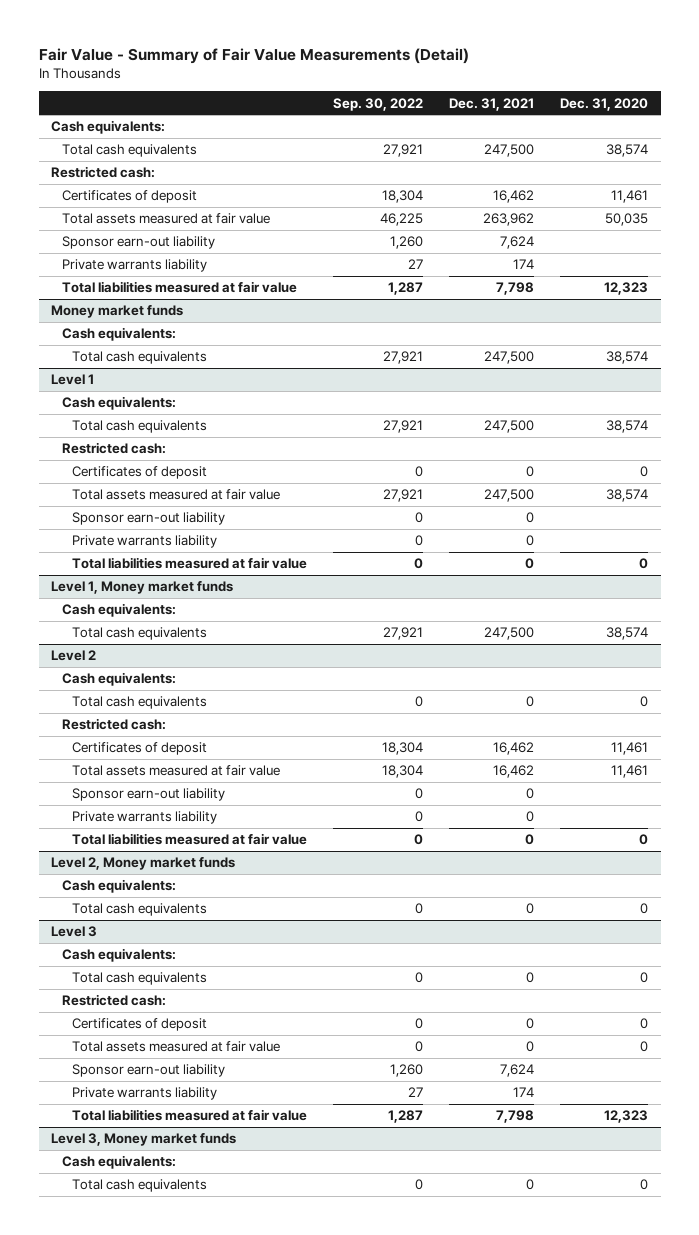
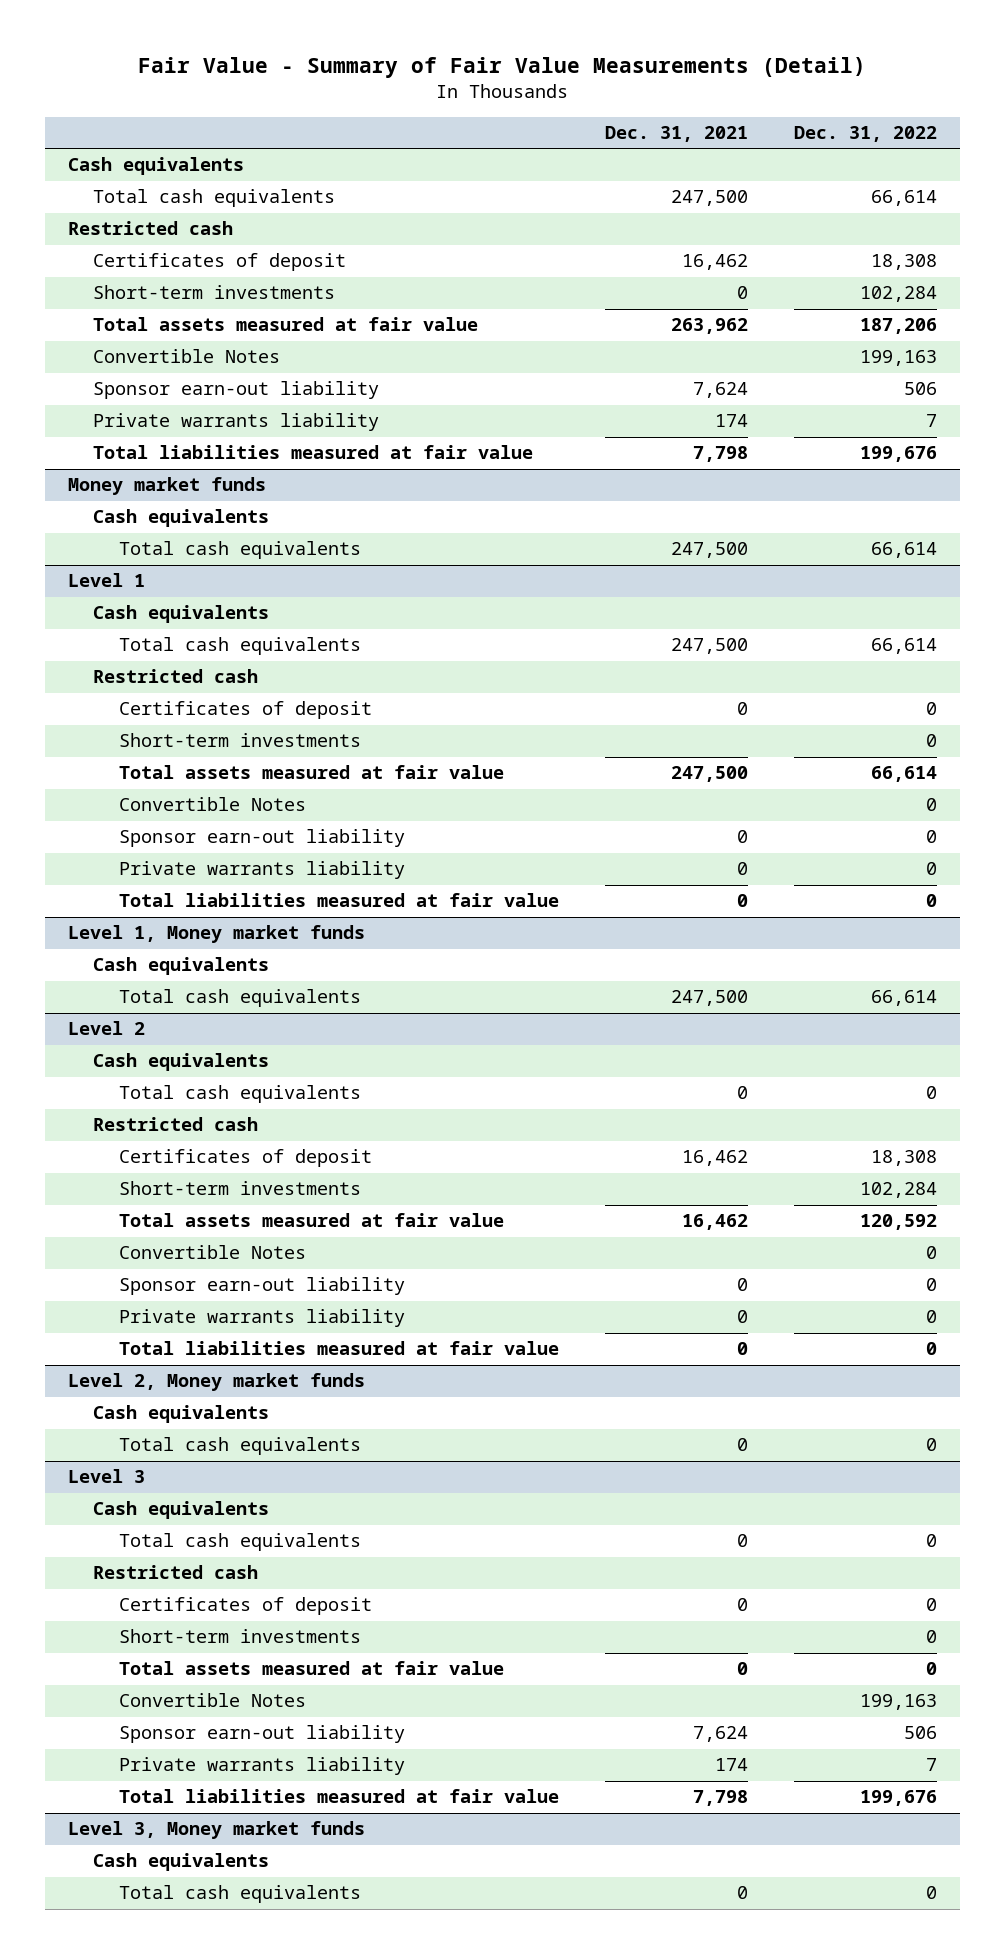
[332,97,423,111] Sep. 30, 2022 -> none
[559,97,648,111] Dec. 31, 2020 -> none
none -> [793,126,937,143] Dec. 31, 2022
[51,120,166,135] Cash equivalents: -> [67,157,244,176] Cash equivalents
[51,166,156,179] Restricted cash: -> [67,221,233,236] Restricted cash
none -> [93,285,336,300] Short-term investments
none -> [93,349,281,364] Convertible Notes
[61,327,176,342] Cash equivalents: -> [93,509,270,528] Cash equivalents
[61,396,176,411] Cash equivalents: -> [93,605,270,624] Cash equivalents
[61,442,166,455] Restricted cash: -> [93,669,259,684] Restricted cash
none -> [119,733,362,748] Short-term investments
none -> [119,797,307,812] Convertible Notes
[61,603,176,618] Cash equivalents: -> [93,957,270,976] Cash equivalents
[61,672,176,687] Cash equivalents: -> [93,1053,270,1072] Cash equivalents
[61,718,166,731] Restricted cash: -> [93,1117,259,1132] Restricted cash
none -> [119,1181,362,1196] Short-term investments
none -> [119,1245,307,1260] Convertible Notes
[61,879,176,894] Cash equivalents: -> [93,1405,270,1424] Cash equivalents
[61,948,176,963] Cash equivalents: -> [93,1501,270,1520] Cash equivalents
[61,994,166,1007] Restricted cash: -> [93,1565,259,1580] Restricted cash
none -> [119,1629,362,1644] Short-term investments
none -> [119,1693,307,1708] Convertible Notes
[61,1155,176,1170] Cash equivalents: -> [93,1853,270,1872] Cash equivalents

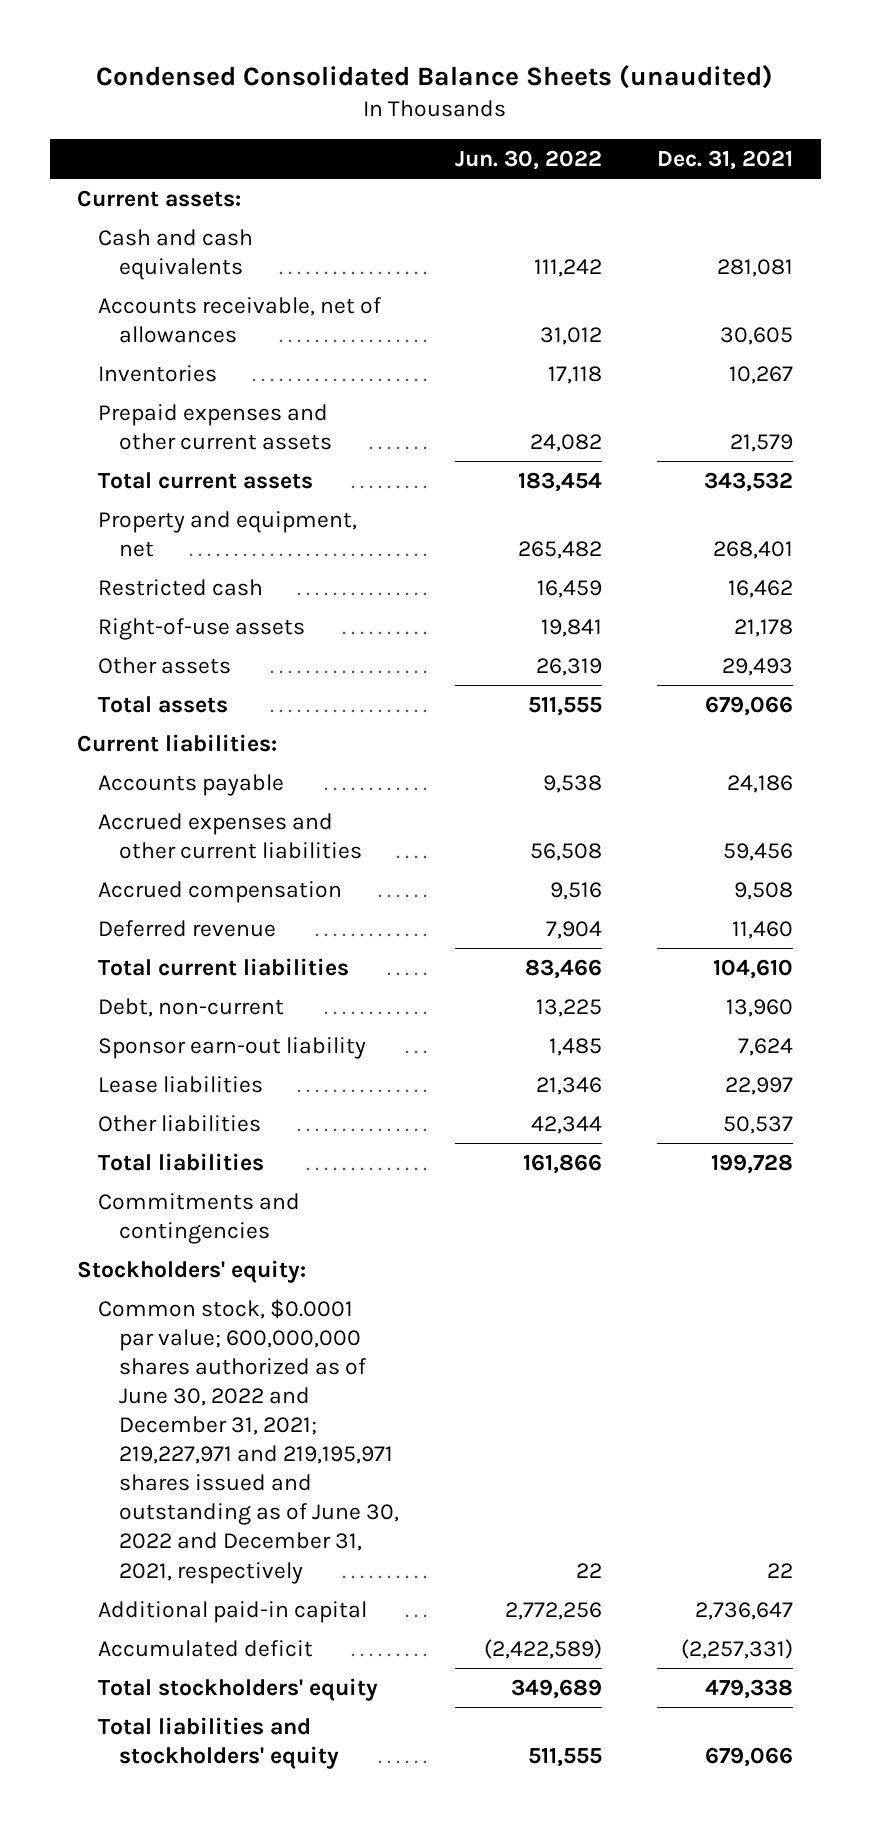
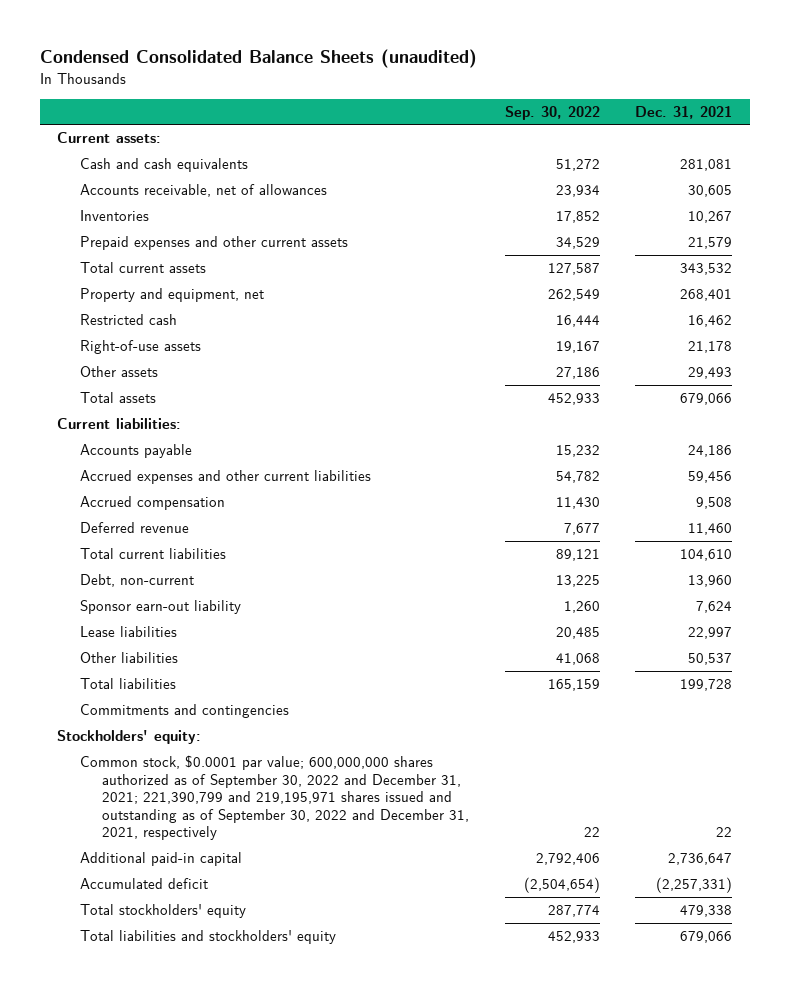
[454,149,602,170] Jun. 30, 2022 -> none
none -> [504,105,600,120] Sep. 30, 2022
[98,1298,399,1584] Common stock, $0.0001 par value; 600,000,000 shares authorized as of June 30, 2022 and December 31, 2021; 219,227,971 and 219,195,971 shares issued and outstanding as of June 30, 2022 and December 31, 2021, respectively -> [79,755,470,841] Common stock, $0.0001 par value; 600,000,000 shares authorized as of September 30, 2022 and December 31, 2021; 221,390,799 and 219,195,971 shares issued and outstanding as of September 30, 2022 and December 31, 2021, respectively

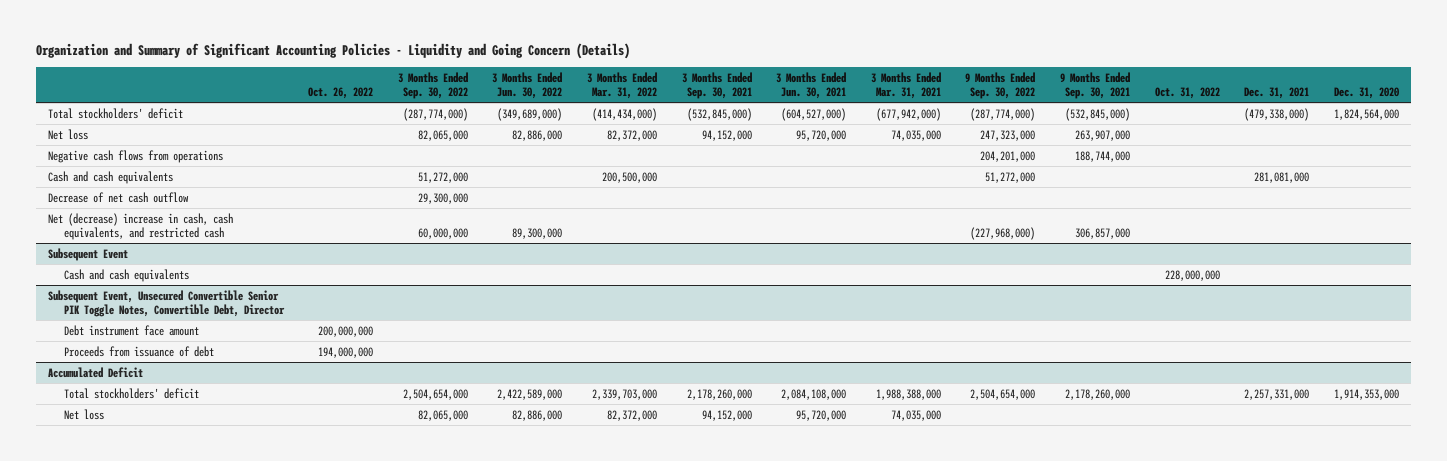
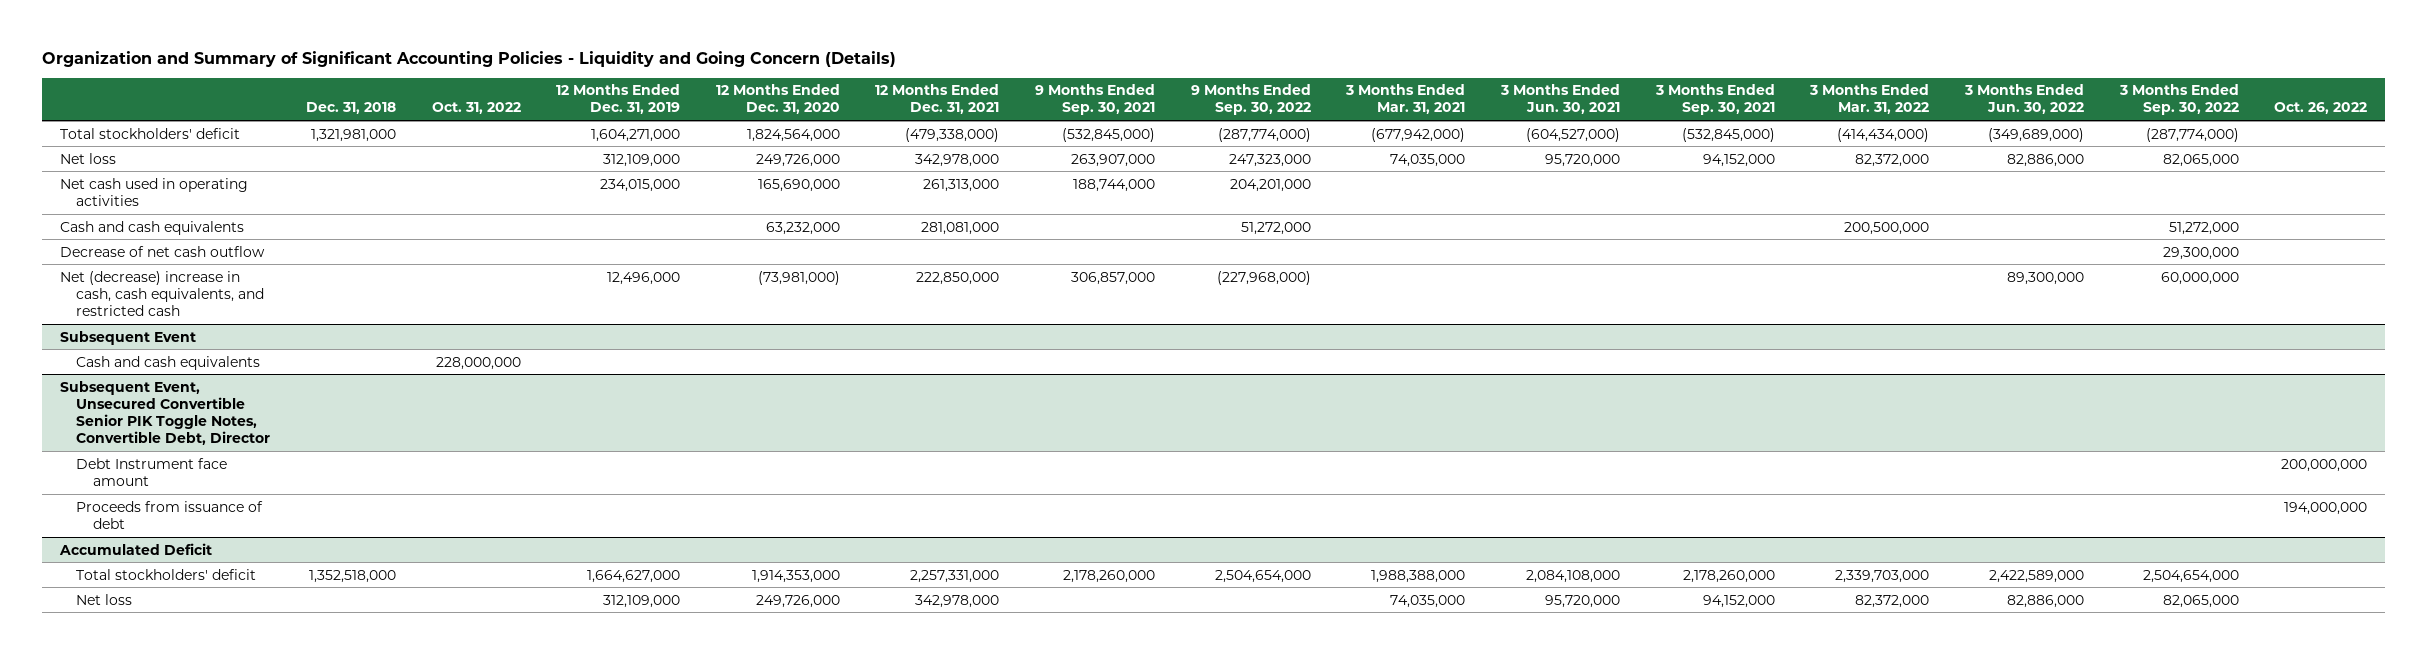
[1244,86,1310,99] Dec. 31, 2021 -> none
[1333,86,1399,99] Dec. 31, 2020 -> none
none -> [305,102,396,115] Dec. 31, 2018
none -> [556,84,681,115] 12 Months Ended Dec. 31, 2019
none -> [715,84,840,115] 12 Months Ended Dec. 31, 2020
none -> [875,84,1000,115] 12 Months Ended Dec. 31, 2021
[48,149,224,163] Negative cash flows from operations -> [59,177,248,206] Net cash used in operating activities
[63,324,199,336] Debt instrument face amount -> [76,457,228,486] Debt Instrument face amount

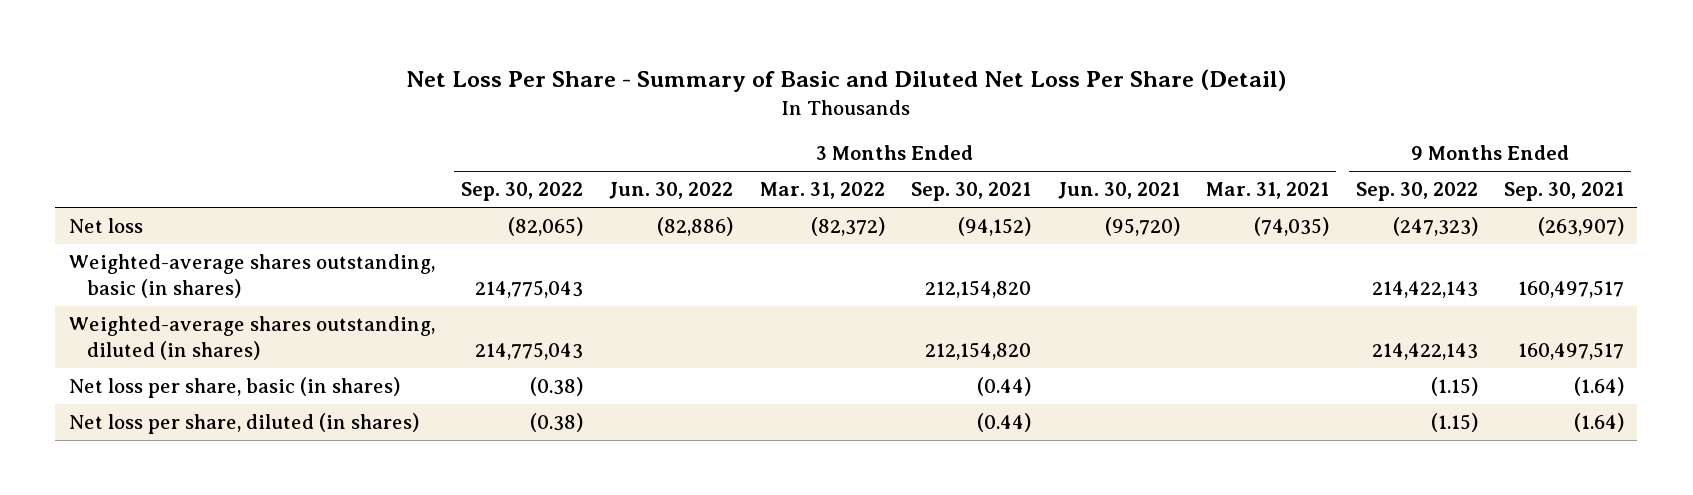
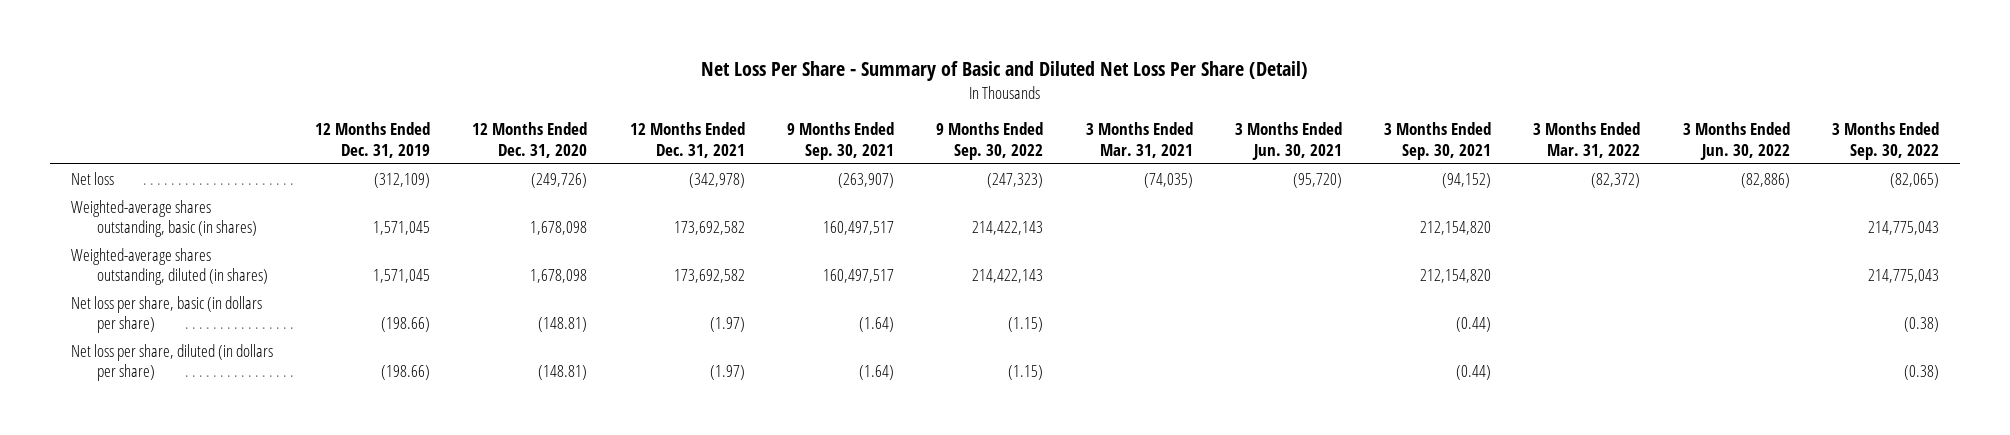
none -> [315,122,431,158] 12 Months Ended Dec. 31, 2019
none -> [472,122,588,158] 12 Months Ended Dec. 31, 2020
none -> [629,122,745,158] 12 Months Ended Dec. 31, 2021
[68,377,400,399] Net loss per share, basic (in shares) -> [70,295,262,334] Net loss per share, basic (in dollars per share)
[68,413,419,435] Net loss per share, diluted (in shares) -> [70,343,273,382] Net loss per share, diluted (in dollars per share)

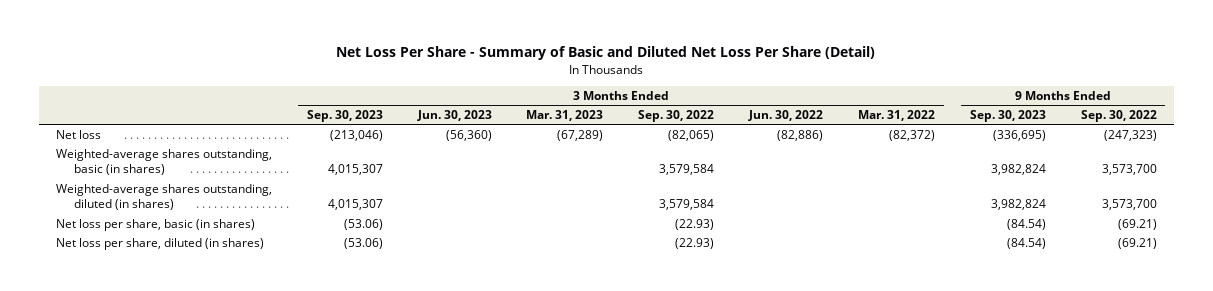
[315,122,431,158] 12 Months Ended Dec. 31, 2019 -> none
[472,122,588,158] 12 Months Ended Dec. 31, 2020 -> none
[629,122,745,158] 12 Months Ended Dec. 31, 2021 -> none
[786,122,894,160] 9 Months Ended Sep. 30, 2021 -> none
[1085,122,1193,158] 3 Months Ended Mar. 31, 2021 -> none
[1234,122,1342,160] 3 Months Ended Jun. 30, 2021 -> none
[1384,122,1492,160] 3 Months Ended Sep. 30, 2021 -> none
none -> [306,110,383,123] Sep. 30, 2023
none -> [416,110,492,122] Jun. 30, 2023
none -> [526,110,604,122] Mar. 31, 2023
none -> [969,110,1046,123] Sep. 30, 2023
[972,221,1044,236] 214,422,143 -> [1101,164,1157,176] 3,573,700
[1868,221,1940,236] 214,775,043 -> [659,164,715,176] 3,579,584
[972,269,1044,284] 214,422,143 -> [1101,199,1157,211] 3,573,700
[1868,269,1940,284] 214,775,043 -> [659,199,715,211] 3,579,584
[70,295,262,334] Net loss per share, basic (in dollars per share) -> [55,218,255,231] Net loss per share, basic (in shares)
[1008,317,1044,333] (1.15) -> [1117,218,1157,230] (69.21)
[1904,317,1940,333] (0.38) -> [675,218,715,230] (22.93)
[70,343,273,382] Net loss per share, diluted (in dollars per share) -> [55,237,264,250] Net loss per share, diluted (in shares)
[1008,365,1044,381] (1.15) -> [1117,237,1157,249] (69.21)
[1904,365,1940,381] (0.38) -> [675,237,715,249] (22.93)

